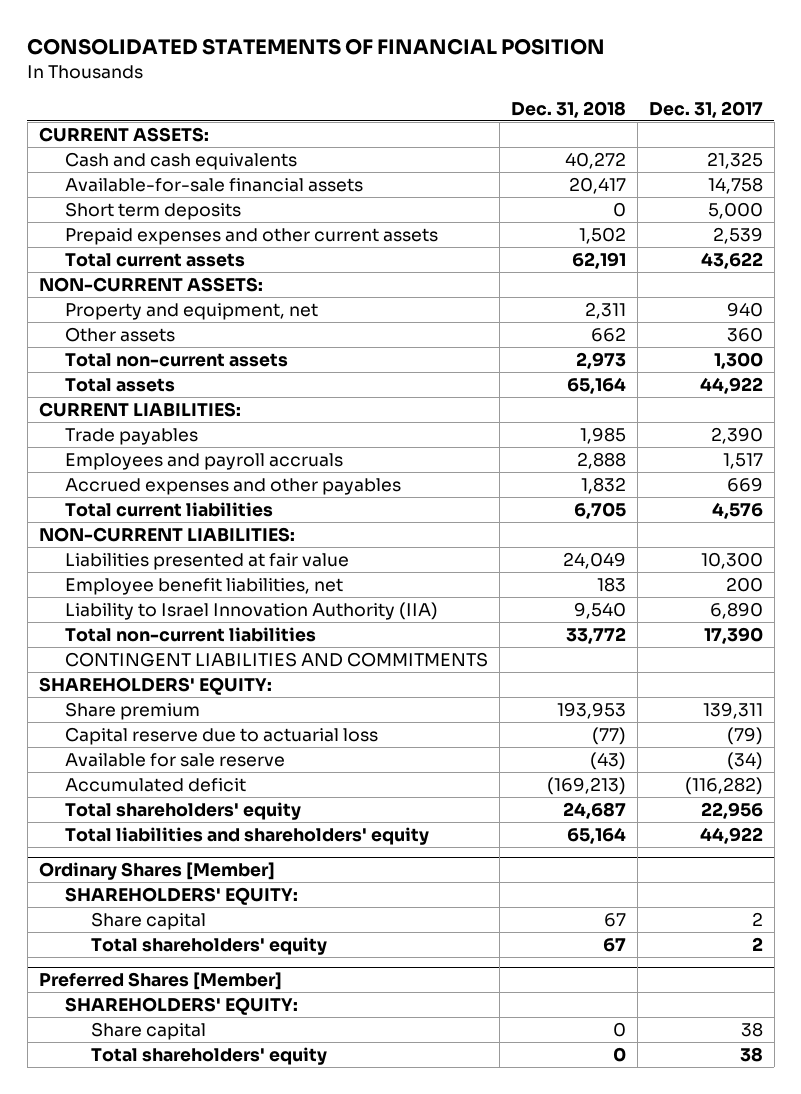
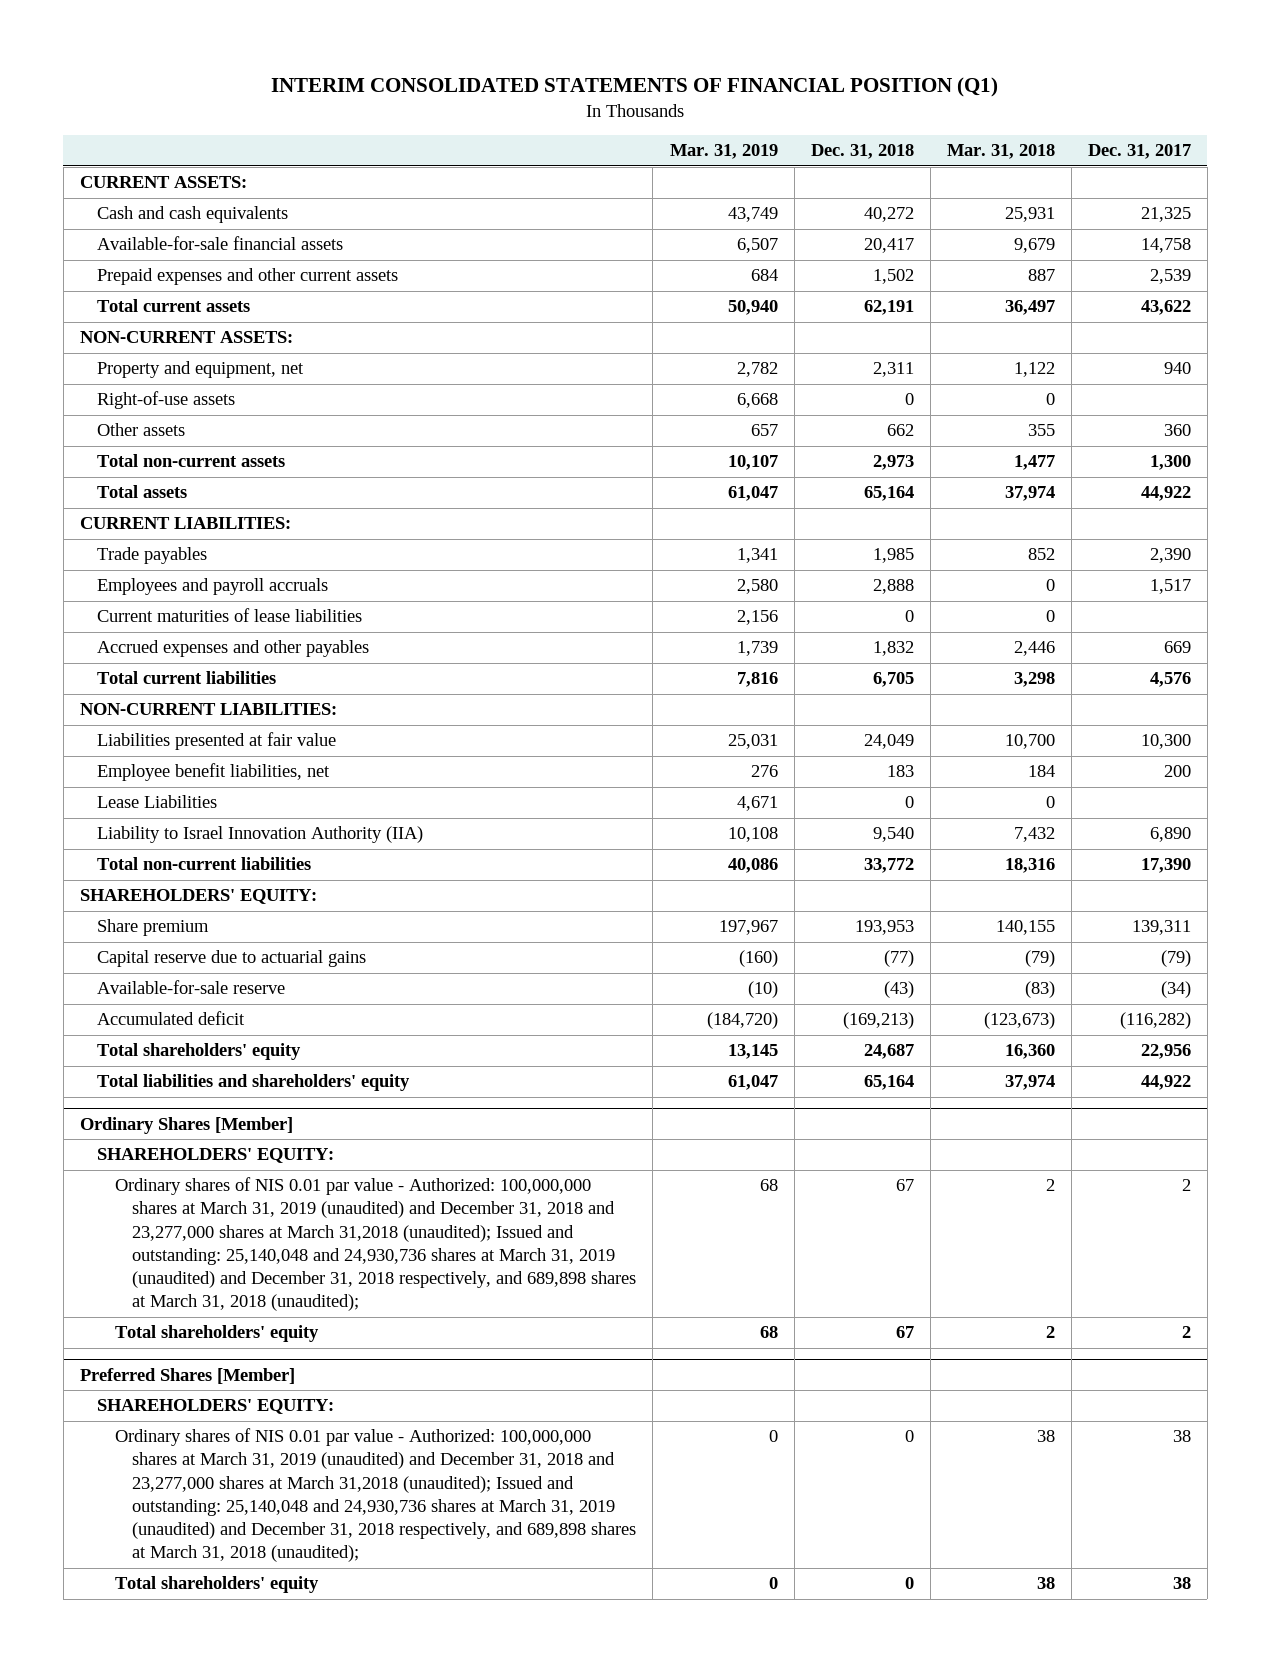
[27,38,606,56] CONSOLIDATED STATEMENTS OF FINANCIAL POSITION -> [271,76,999,97] INTERIM CONSOLIDATED STATEMENTS OF FINANCIAL POSITION (Q1)
none -> [669,144,778,160] Mar. 31, 2019
none -> [946,144,1055,160] Mar. 31, 2018
[64,202,241,221] Short term deposits -> none
none -> [97,391,236,410] Right-of-use assets
none -> [97,608,363,623] Current maturities of lease liabilities
none -> [97,795,218,809] Lease Liabilities
[64,652,488,668] CONTINGENT LIABILITIES AND COMMITMENTS -> none
[64,727,378,746] Capital reserve due to actuarial loss -> [97,950,367,968] Capital reserve due to actuarial gains
[64,753,285,768] Available for sale reserve -> [97,980,286,995] Available-for-sale reserve
[91,912,207,931] Share capital -> [114,1177,637,1312] Ordinary shares of NIS 0.01 par value - Authorized: 100,000,000 shares at March 31, 2019 (unaudited) and December 31, 2018 and 23,277,000 shares at March 31,2018 (unaudited); Issued and outstanding: 25,140,048 and 24,930,736 shares at March 31, 2019 (unaudited) and December 31, 2018 respectively, and 689,898 shares at March 31, 2018 (unaudited);
[91,1022,207,1041] Share capital -> [114,1428,637,1563] Ordinary shares of NIS 0.01 par value - Authorized: 100,000,000 shares at March 31, 2019 (unaudited) and December 31, 2018 and 23,277,000 shares at March 31,2018 (unaudited); Issued and outstanding: 25,140,048 and 24,930,736 shares at March 31, 2019 (unaudited) and December 31, 2018 respectively, and 689,898 shares at March 31, 2018 (unaudited);

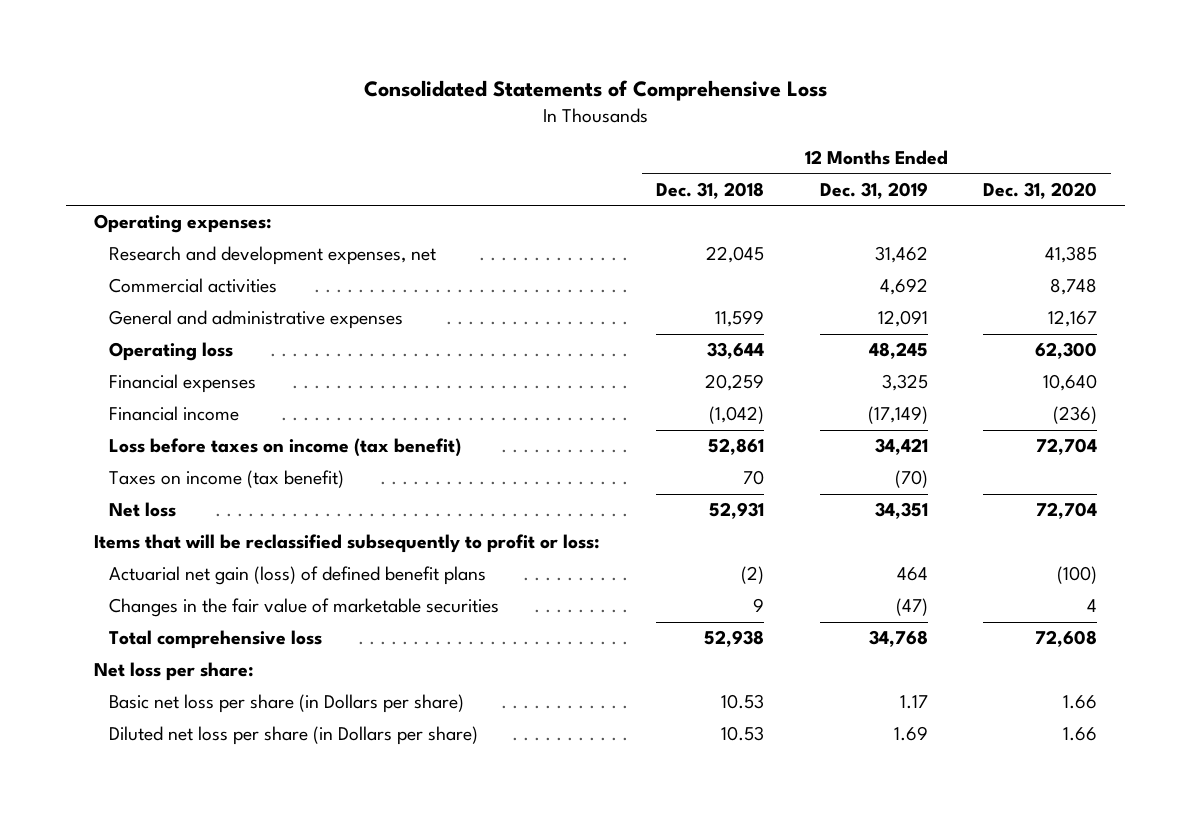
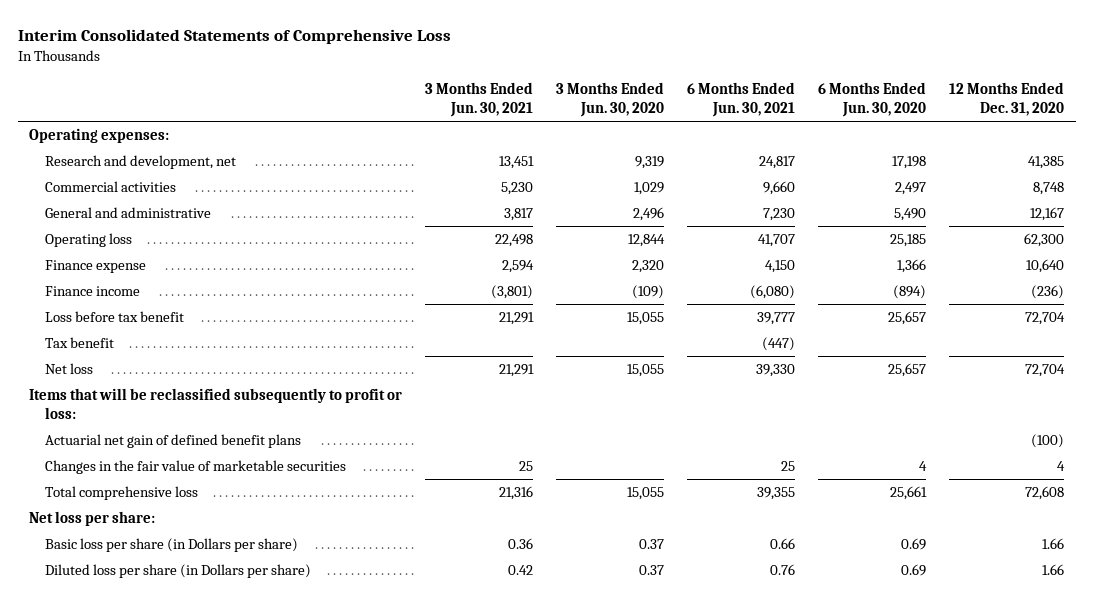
[363,80,827,102] Consolidated Statements of Comprehensive Loss -> [17,28,451,44] Interim Consolidated Statements of Comprehensive Loss
[655,181,764,199] Dec. 31, 2018 -> none
[819,181,928,199] Dec. 31, 2019 -> none
none -> [425,82,534,117] 3 Months Ended Jun. 30, 2021
none -> [556,82,665,117] 3 Months Ended Jun. 30, 2020
none -> [687,82,796,117] 6 Months Ended Jun. 30, 2021
none -> [818,82,927,117] 6 Months Ended Jun. 30, 2020
[108,246,436,266] Research and development expenses, net -> [45,155,237,170] Research and development, net
[108,310,403,330] General and administrative expenses -> [45,207,212,219] General and administrative
[108,374,256,394] Financial expenses -> [45,260,147,274] Finance expense
[108,406,239,422] Financial income -> [45,286,141,297] Finance income
[108,438,461,458] Loss before taxes on income (tax benefit) -> [45,311,185,323] Loss before tax benefit
[108,470,344,489] Taxes on income (tax benefit) -> [45,337,115,349] Tax benefit
[108,566,486,586] Actuarial net gain (loss) of defined benefit plans -> [45,434,302,449] Actuarial net gain of defined benefit plans
[108,694,464,714] Basic net loss per share (in Dollars per share) -> [45,538,299,553] Basic loss per share (in Dollars per share)
[108,726,478,746] Diluted net loss per share (in Dollars per share) -> [45,564,312,579] Diluted loss per share (in Dollars per share)

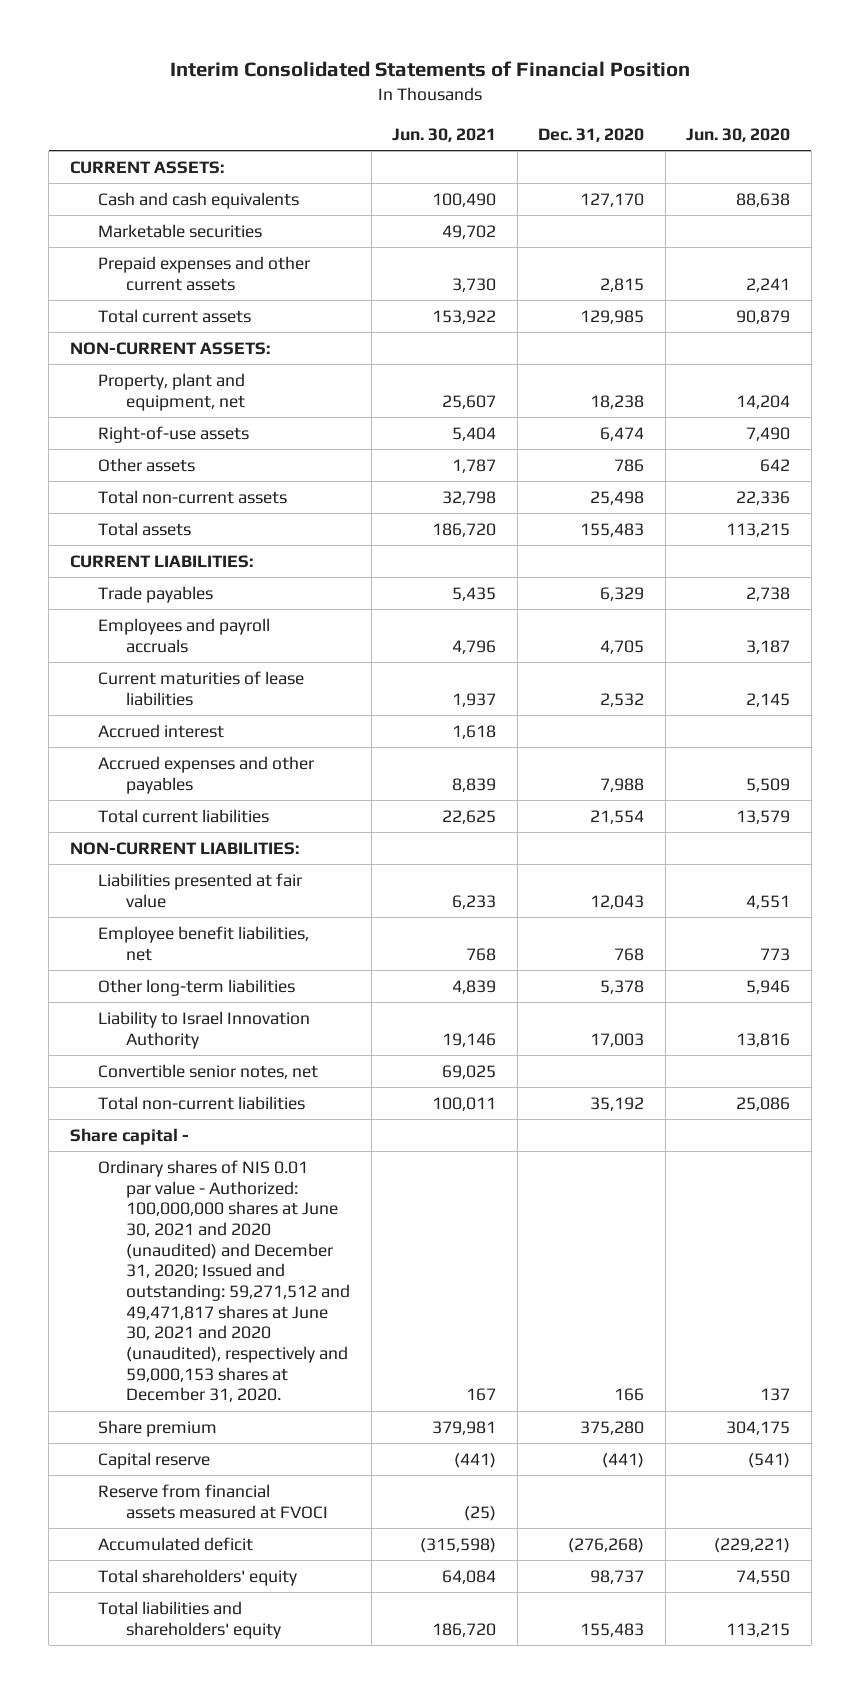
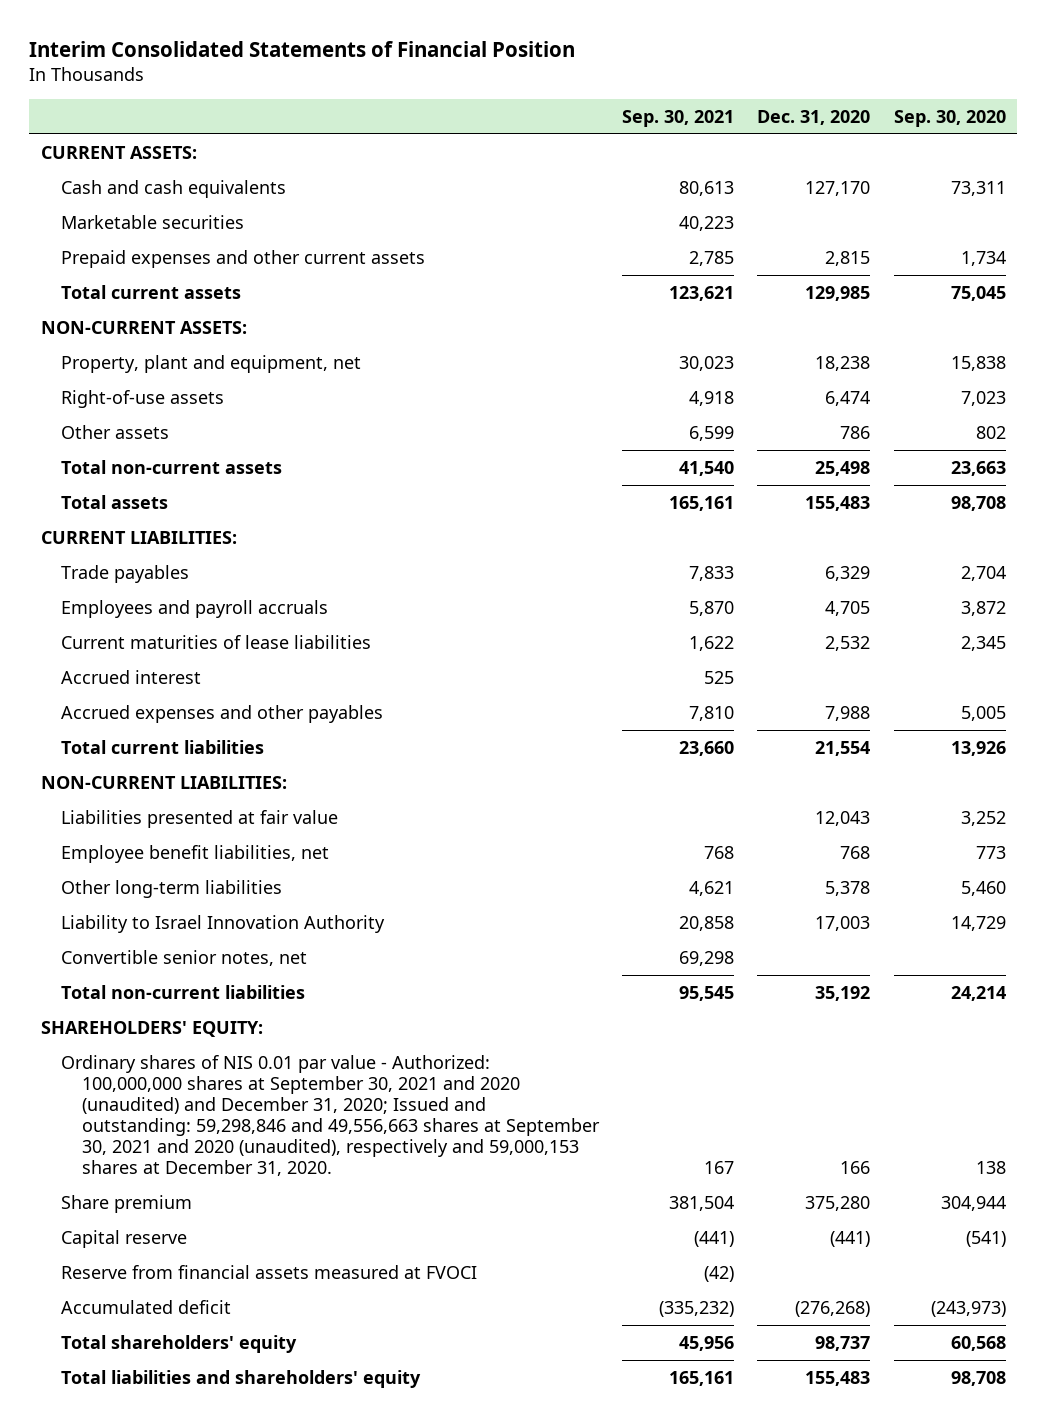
[392,127,497,142] Jun. 30, 2021 -> none
[686,127,791,142] Jun. 30, 2020 -> none
none -> [622,109,735,127] Sep. 30, 2021
none -> [893,109,1006,127] Sep. 30, 2020
[69,1128,189,1146] Share capital - -> none
none -> [40,1021,263,1038] SHAREHOLDERS' EQUITY:
[97,1160,351,1403] Ordinary shares of NIS 0.01 par value - Authorized: 100,000,000 shares at June 30, 2021 and 2020 (unaudited) and December 31, 2020; Issued and outstanding: 59,271,512 and 49,471,817 shares at June 30, 2021 and 2020 (unaudited), respectively and 59,000,153 shares at December 31, 2020. -> [61,1055,600,1176] Ordinary shares of NIS 0.01 par value - Authorized: 100,000,000 shares at September 30, 2021 and 2020 (unaudited) and December 31, 2020; Issued and outstanding: 59,298,846 and 49,556,663 shares at September 30, 2021 and 2020 (unaudited), respectively and 59,000,153 shares at December 31, 2020.

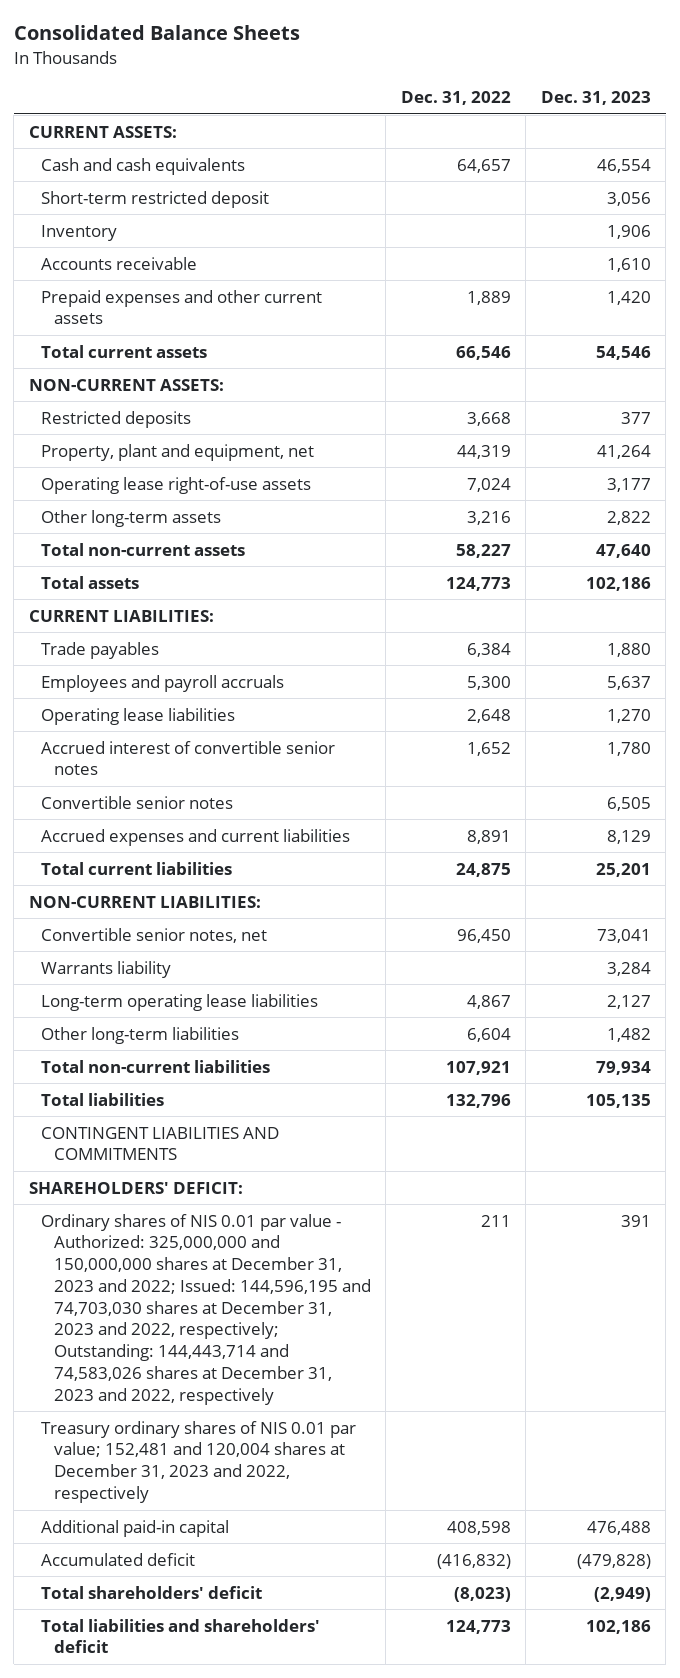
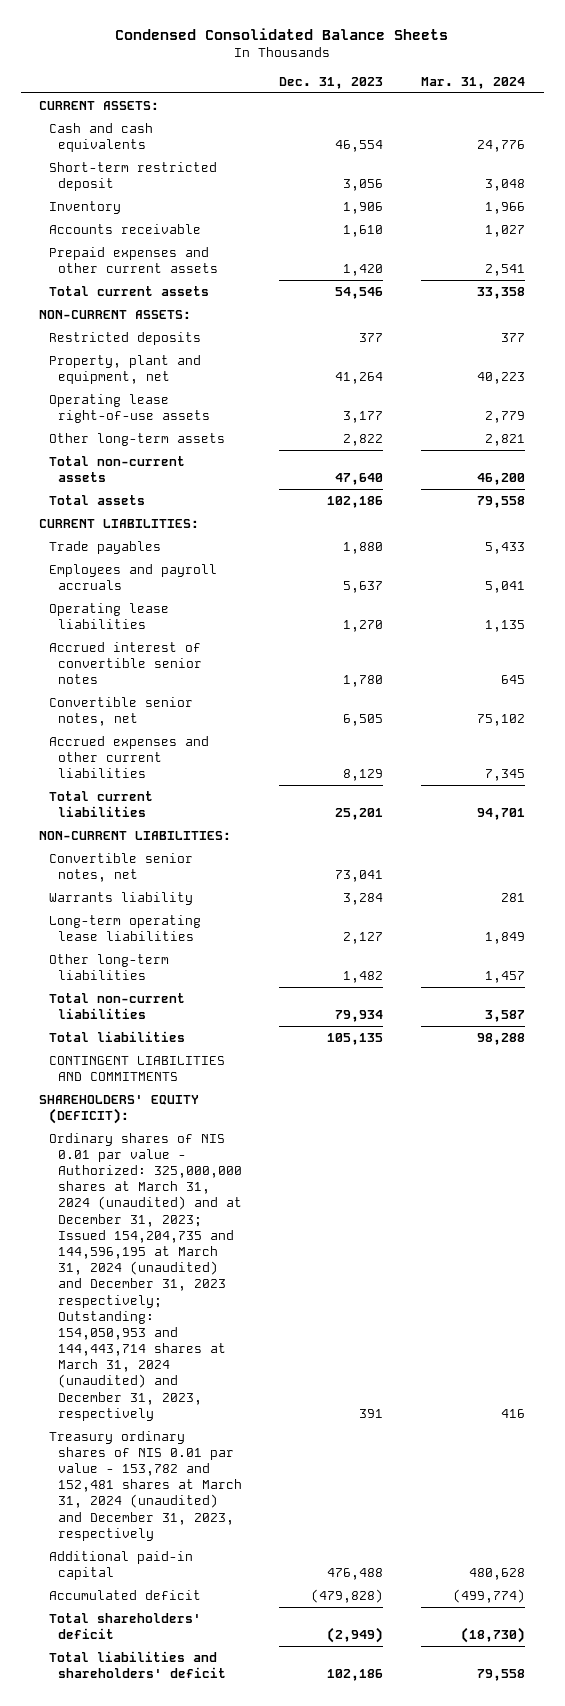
[13,25,300,41] Consolidated Balance Sheets -> [115,28,449,41] Condensed Consolidated Balance Sheets
[400,91,511,106] Dec. 31, 2022 -> none
none -> [421,76,526,89] Mar. 31, 2024
[41,795,234,809] Convertible senior notes -> [48,696,193,726] Convertible senior notes, net
[41,828,351,846] Accrued expenses and current liabilities -> [48,735,209,779] Accrued expenses and other current liabilities
[28,1181,243,1194] SHAREHOLDERS' DEFICIT: -> [39,1094,200,1124] SHAREHOLDERS' EQUITY (DEFICIT):
[41,1213,371,1405] Ordinary shares of NIS 0.01 par value - Authorized: 325,000,000 and 150,000,000 shares at December 31, 2023 and 2022; Issued: 144,596,195 and 74,703,030 shares at December 31, 2023 and 2022, respectively; Outstanding: 144,443,714 and 74,583,026 shares at December 31, 2023 and 2022, respectively -> [48,1132,242,1421] Ordinary shares of NIS 0.01 par value - Authorized: 325,000,000 shares at March 31, 2024 (unaudited) and at December 31, 2023; Issued 154,204,735 and 144,596,195 at March 31, 2024 (unaudited) and December 31, 2023 respectively; Outstanding: 154,050,953 and 144,443,714 shares at March 31, 2024 (unaudited) and December 31, 2023, respectively
[41,1420,357,1503] Treasury ordinary shares of NIS 0.01 par value; 152,481 and 120,004 shares at December 31, 2023 and 2022, respectively -> [48,1430,242,1541] Treasury ordinary shares of NIS 0.01 par value - 153,782 and 152,481 shares at March 31, 2024 (unaudited) and December 31, 2023, respectively

